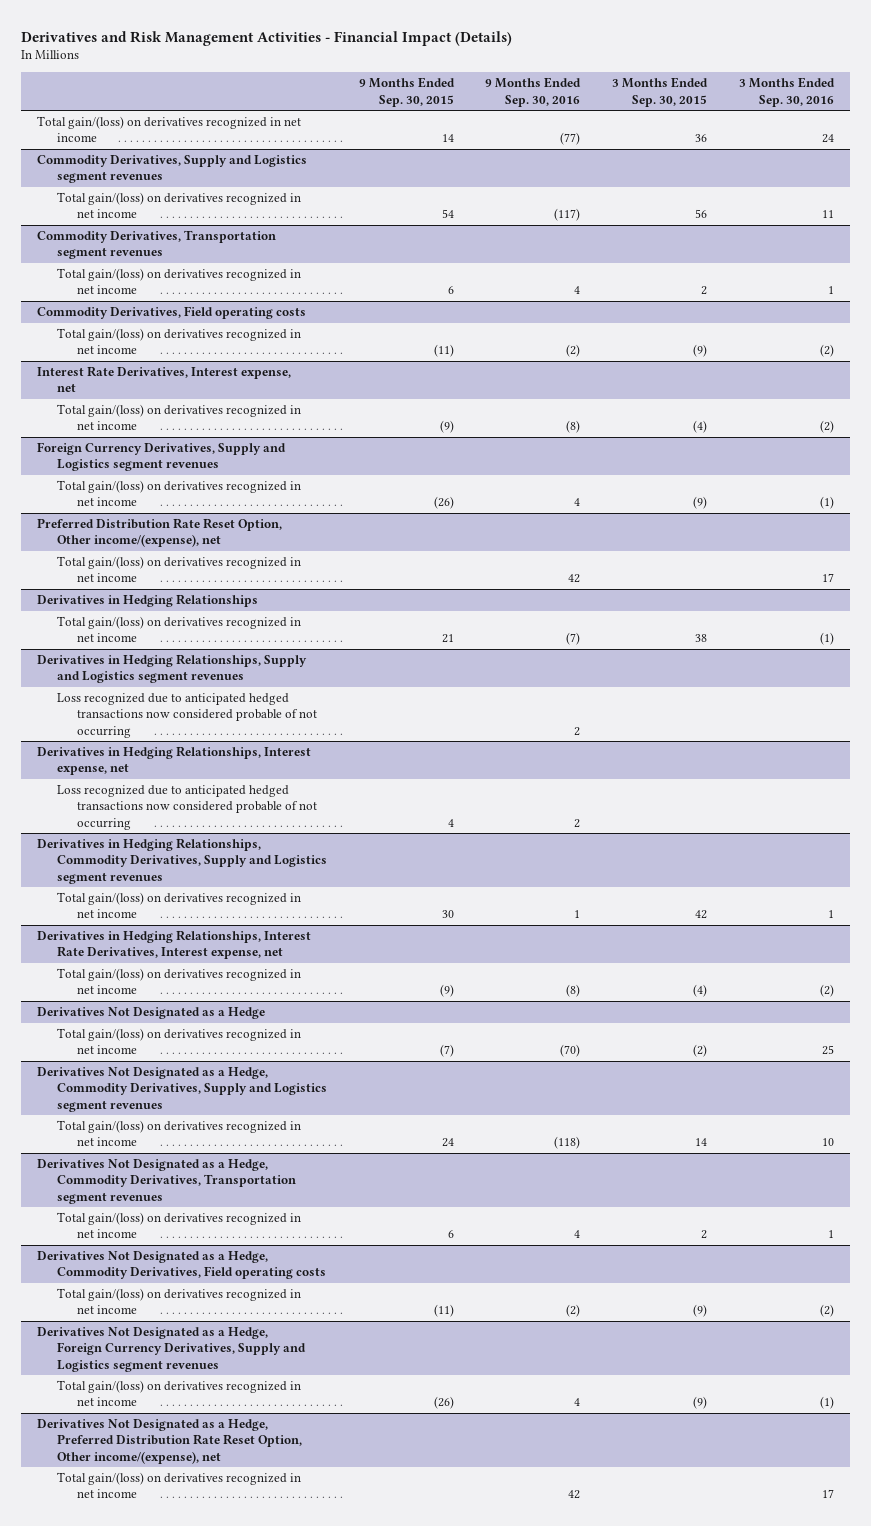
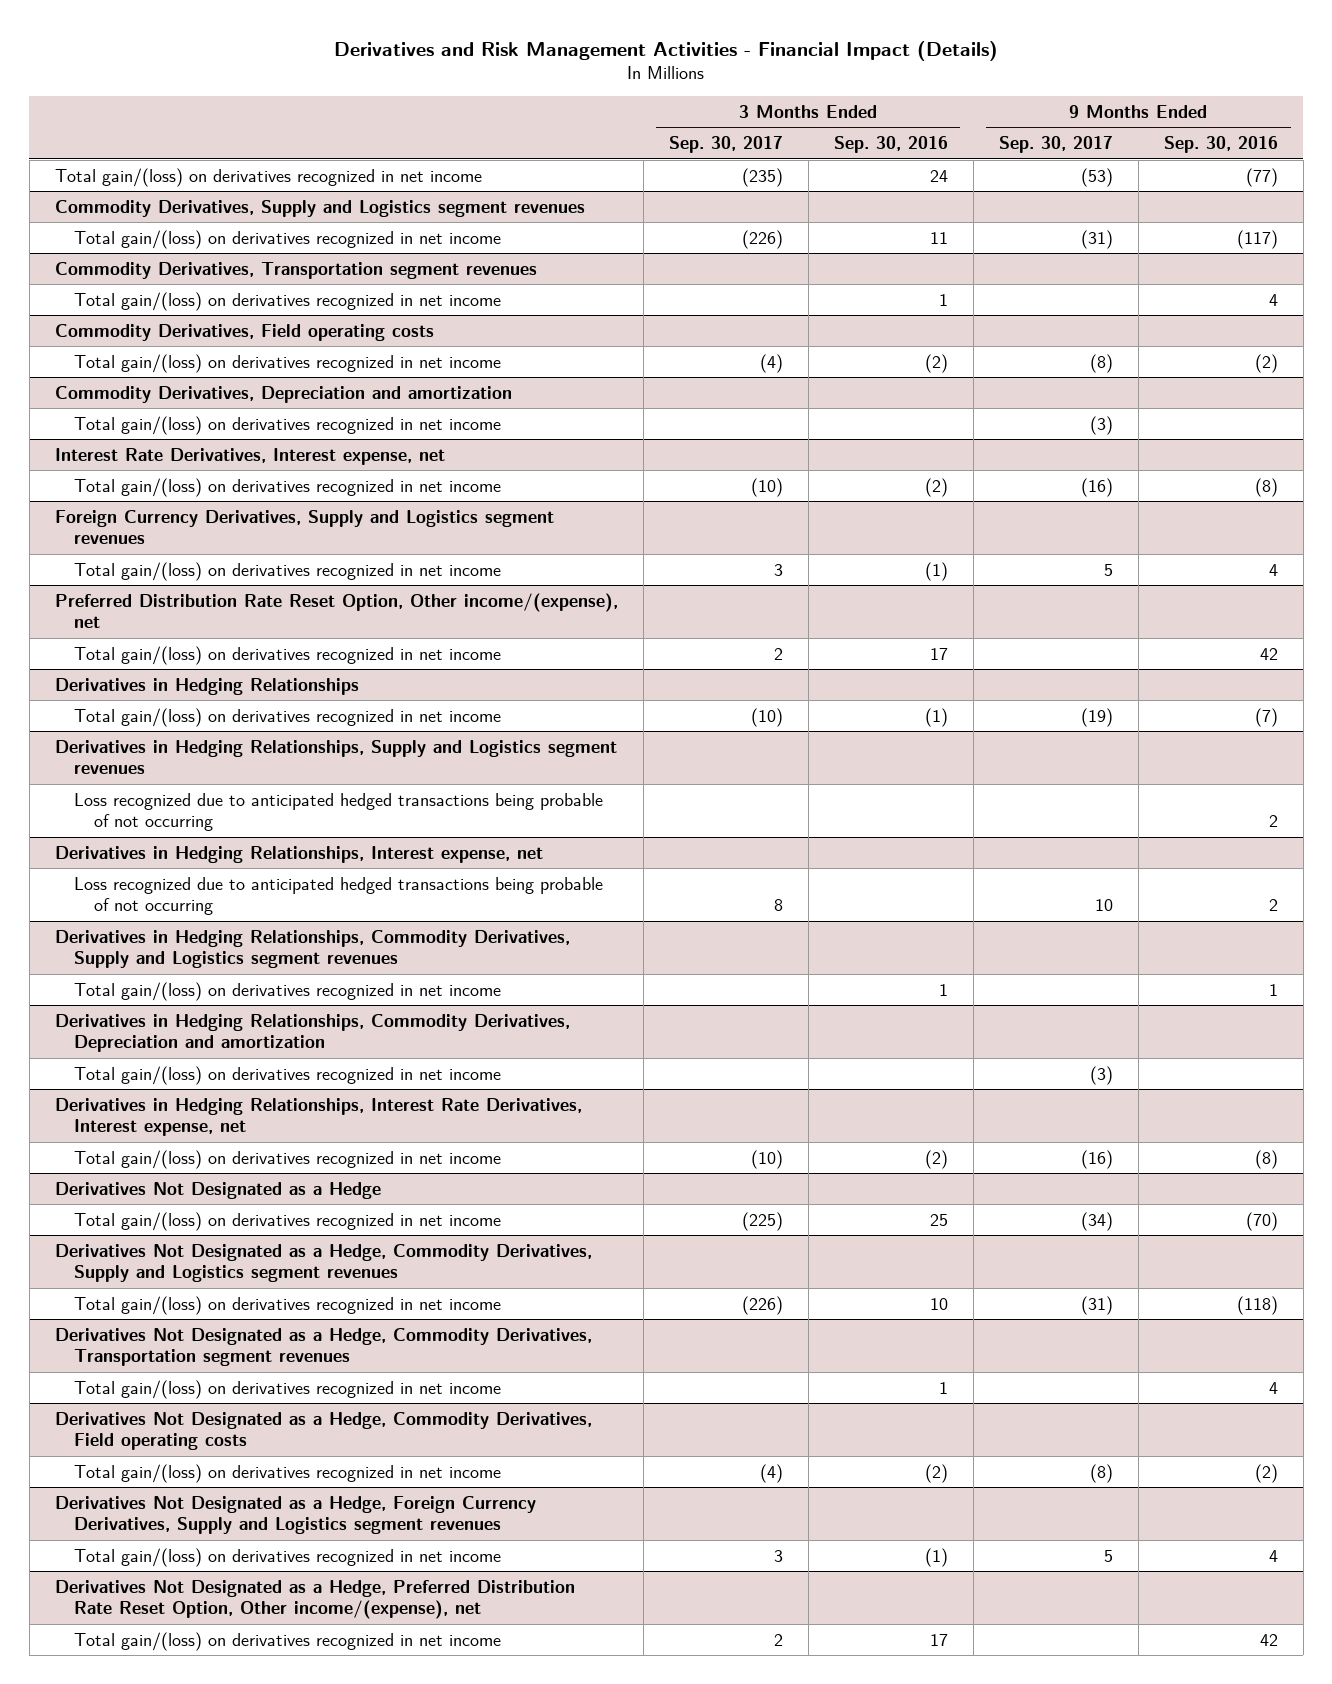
[358,77,455,107] 9 Months Ended Sep. 30, 2015 -> none
[612,77,709,107] 3 Months Ended Sep. 30, 2015 -> none
none -> [668,136,783,154] Sep. 30, 2017
none -> [998,136,1113,154] Sep. 30, 2017
none -> [54,385,512,403] Commodity Derivatives, Depreciation and amortization
none -> [74,415,502,435] Total gain/(loss) on derivatives recognized in net income
[57,693,318,738] Loss recognized due to anticipated hedged transactions now considered probable of not occurring -> [74,792,604,832] Loss recognized due to anticipated hedged transactions being probable of not occurring
[57,785,318,830] Loss recognized due to anticipated hedged transactions now considered probable of not occurring -> [74,876,604,916] Loss recognized due to anticipated hedged transactions being probable of not occurring
none -> [54,1013,570,1053] Derivatives in Hedging Relationships, Commodity Derivatives, Depreciation and amortization
none -> [74,1065,502,1085] Total gain/(loss) on derivatives recognized in net income

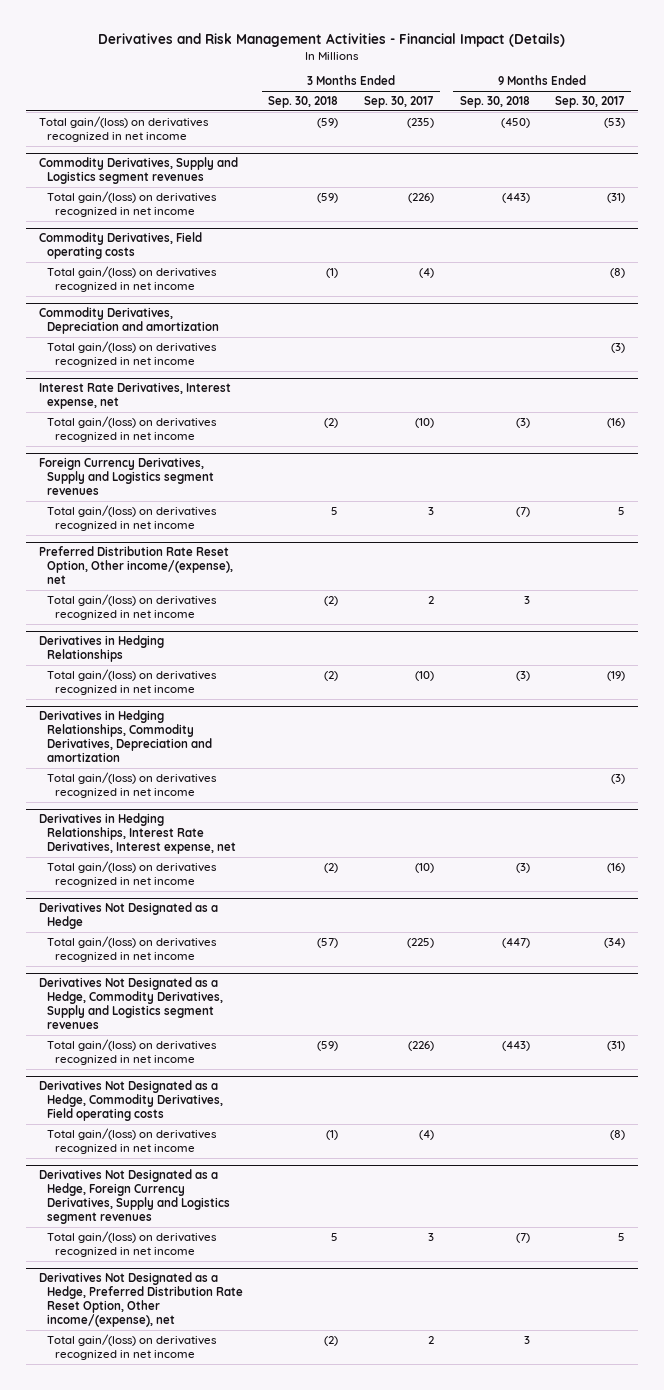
[833,136,948,154] Sep. 30, 2016 -> none
[1163,136,1278,154] Sep. 30, 2016 -> none
none -> [268,96,339,109] Sep. 30, 2018
none -> [459,96,530,109] Sep. 30, 2018
[54,261,537,279] Commodity Derivatives, Transportation segment revenues -> none
[74,291,502,311] Total gain/(loss) on derivatives recognized in net income -> none
[54,739,617,775] Derivatives in Hedging Relationships, Supply and Logistics segment revenues -> none
[74,792,604,832] Loss recognized due to anticipated hedged transactions being probable of not occurring -> none
[54,845,543,863] Derivatives in Hedging Relationships, Interest expense, net -> none
[74,876,604,916] Loss recognized due to anticipated hedged transactions being probable of not occurring -> none
[54,929,570,969] Derivatives in Hedging Relationships, Commodity Derivatives, Supply and Logistics segment revenues -> none
[74,981,502,1001] Total gain/(loss) on derivatives recognized in net income -> none
[54,1327,592,1367] Derivatives Not Designated as a Hedge, Commodity Derivatives, Transportation segment revenues -> none
[74,1379,502,1399] Total gain/(loss) on derivatives recognized in net income -> none

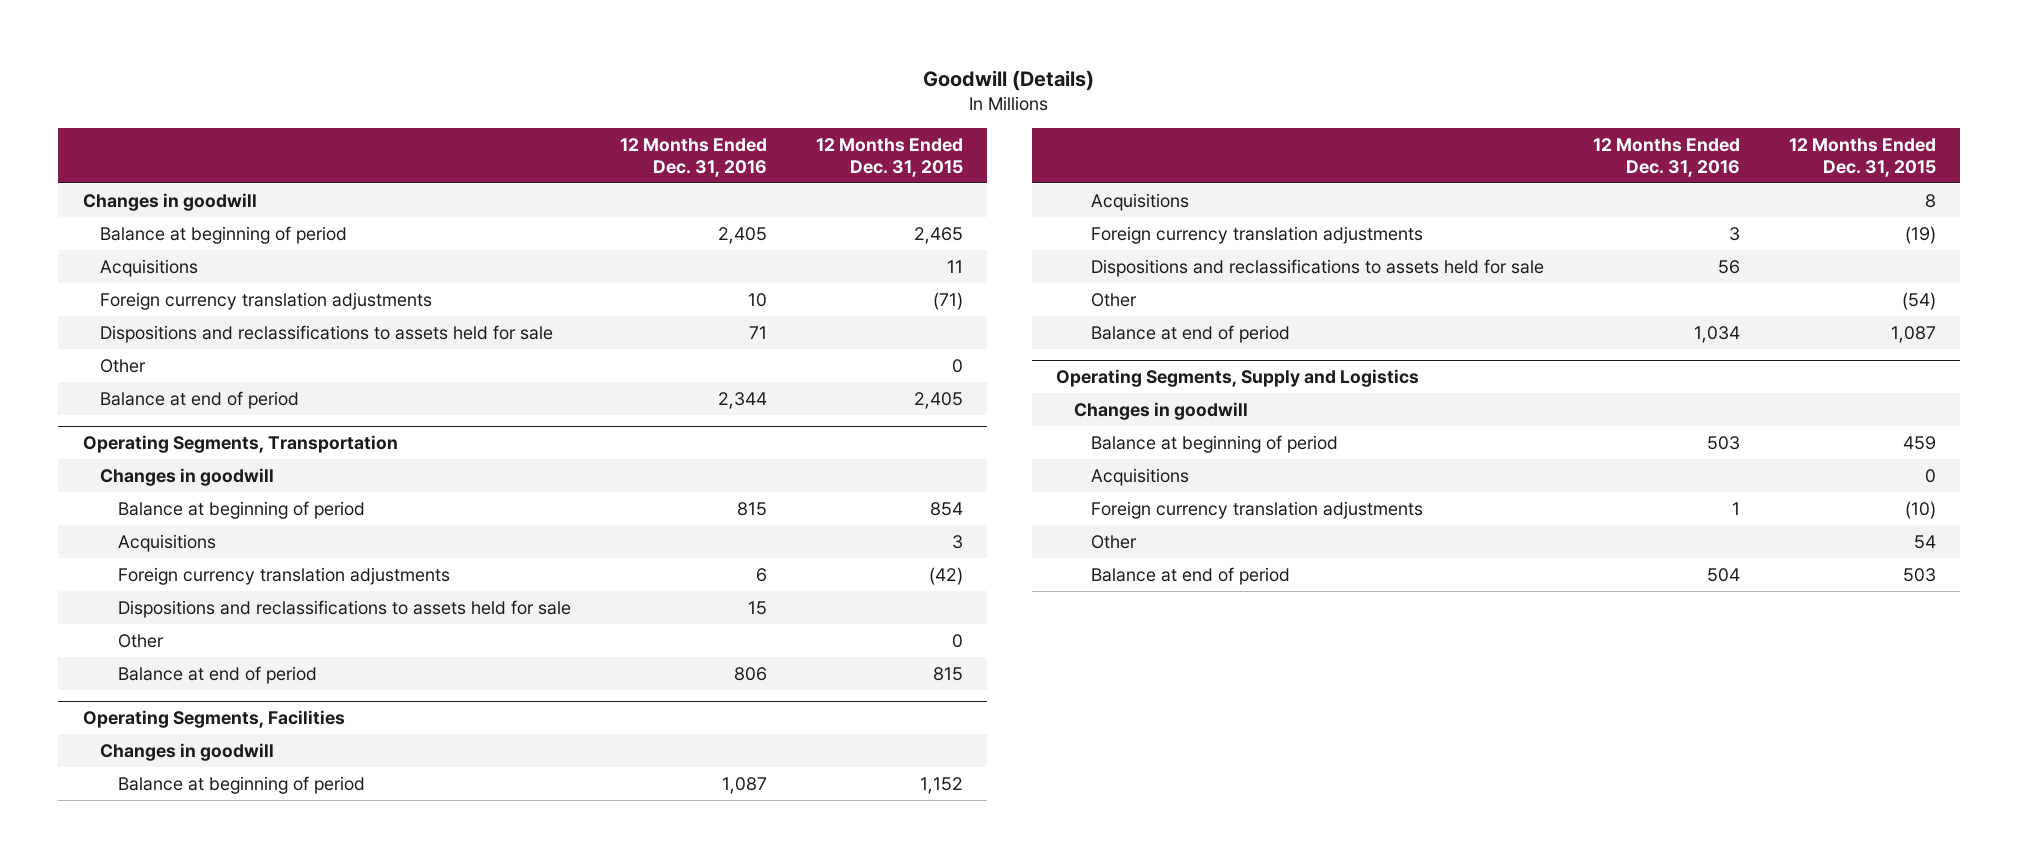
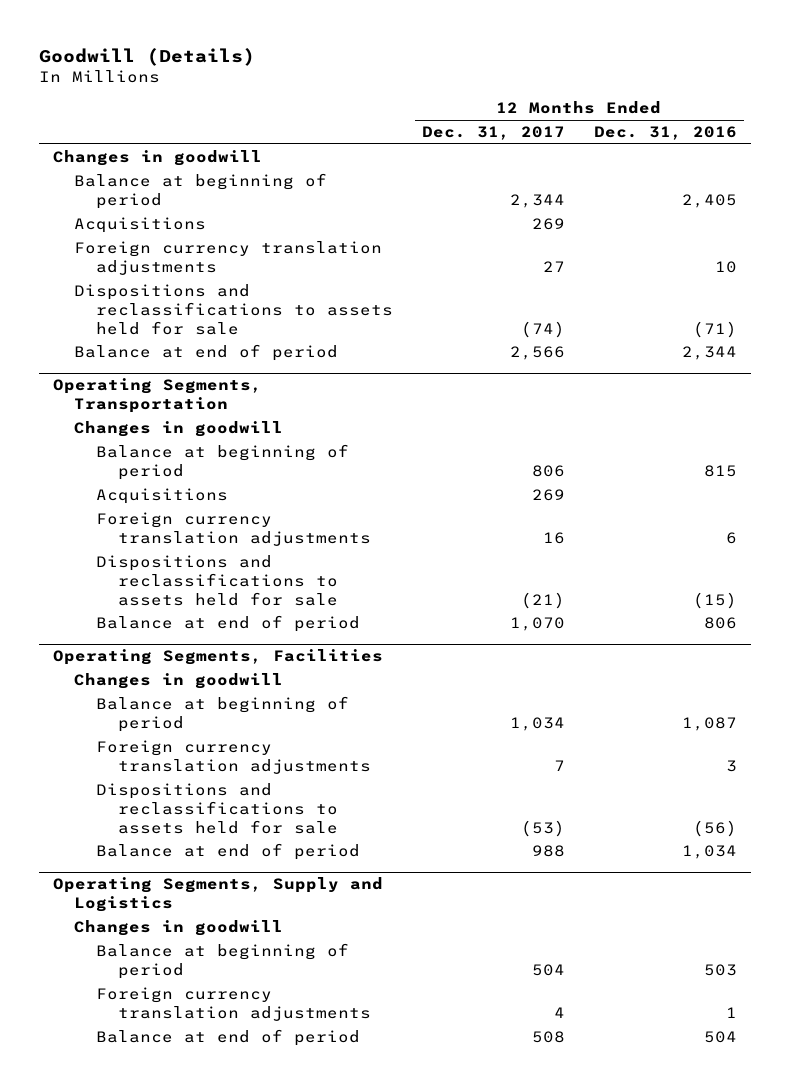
[815,137,963,177] 12 Months Ended Dec. 31, 2015 -> none
none -> [421,126,565,141] Dec. 31, 2017
[100,358,147,373] Other -> none
[748,325,767,339] 71 -> [692,320,737,338] (71)
[117,633,164,648] Other -> none
[747,600,767,615] 15 -> [692,591,737,609] (15)
[1090,192,1189,211] Acquisitions -> none
[1090,292,1137,307] Other -> none
[1717,259,1740,274] 56 -> [692,819,737,837] (56)
[1090,467,1189,486] Acquisitions -> none
[1090,534,1137,549] Other -> none

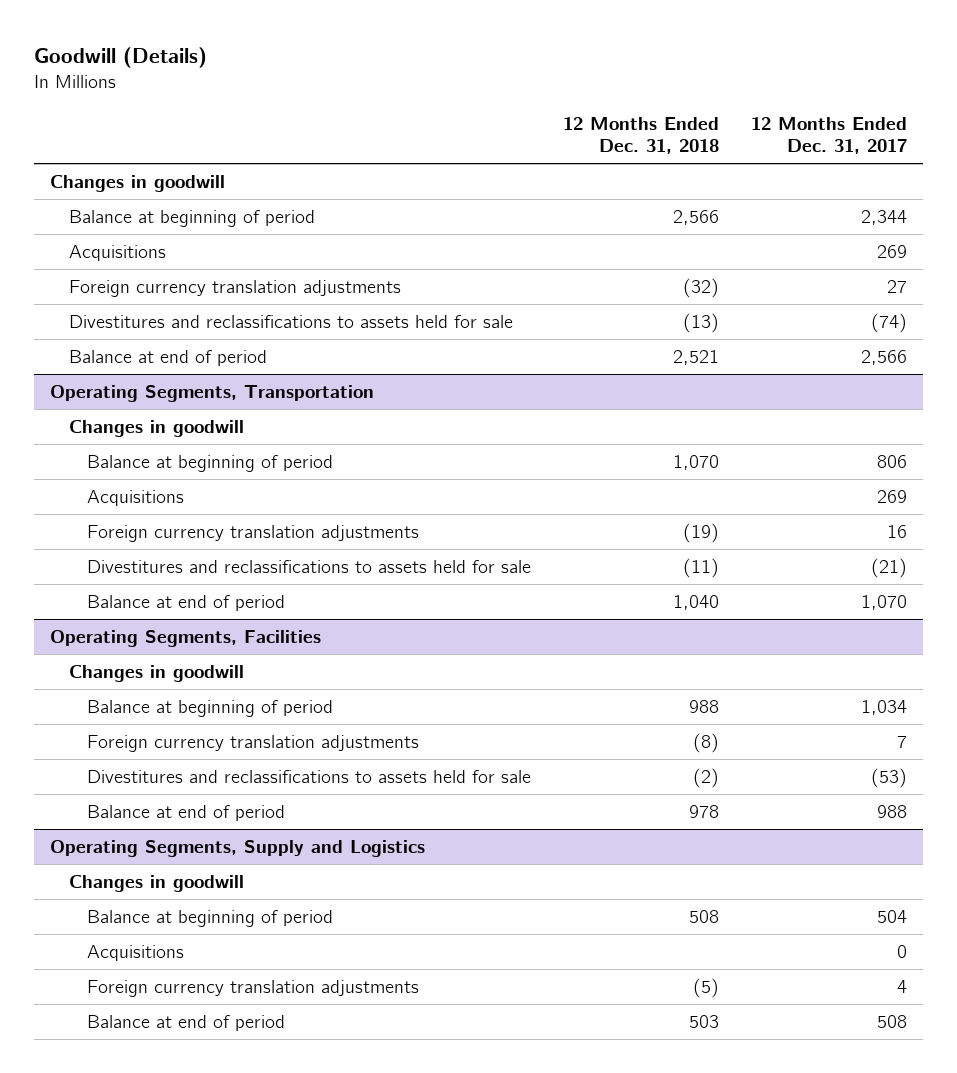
[593,126,737,141] Dec. 31, 2016 -> none
none -> [562,117,719,155] 12 Months Ended Dec. 31, 2018
[74,284,394,335] Dispositions and reclassifications to assets held for sale -> [68,314,513,328] Divestitures and reclassifications to assets held for sale
[96,555,338,606] Dispositions and reclassifications to assets held for sale -> [86,559,531,573] Divestitures and reclassifications to assets held for sale
[96,783,338,834] Dispositions and reclassifications to assets held for sale -> [86,769,531,783] Divestitures and reclassifications to assets held for sale
none -> [86,944,184,961] Acquisitions

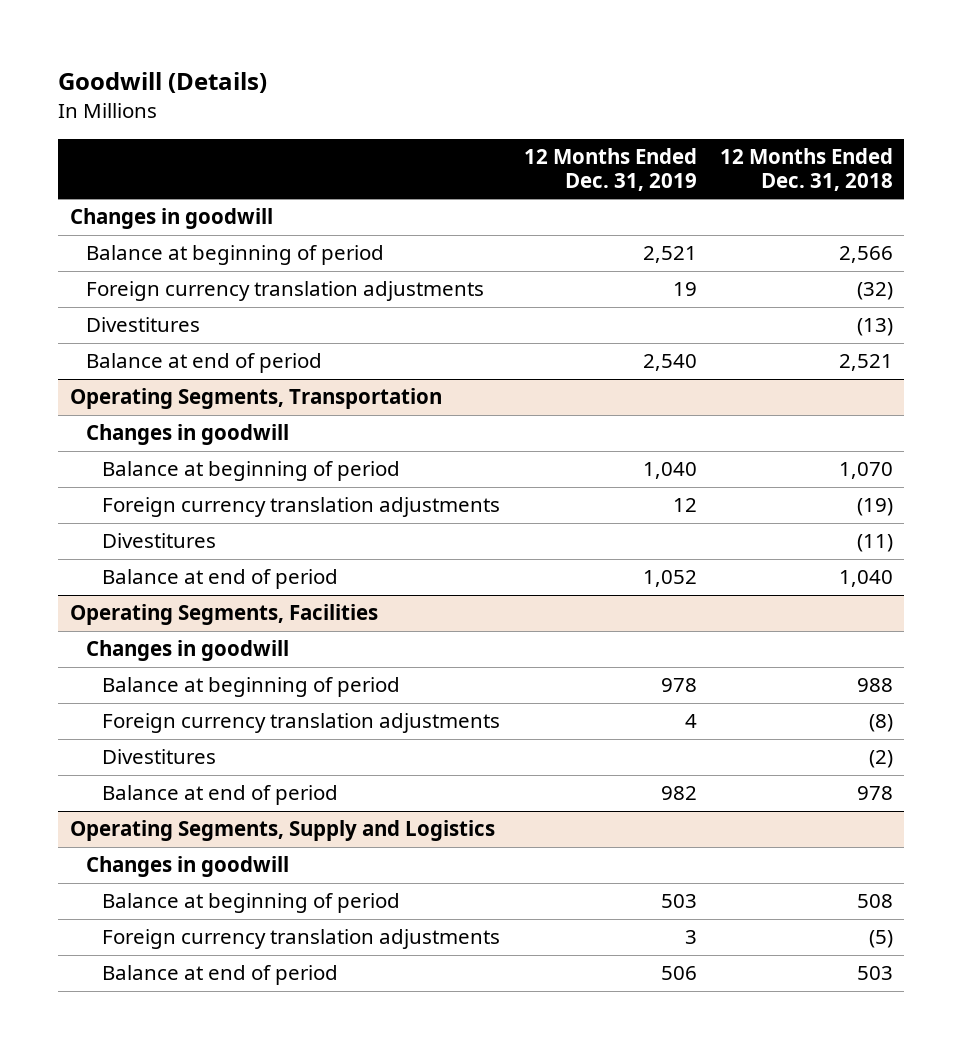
[750,117,907,155] 12 Months Ended Dec. 31, 2017 -> none
none -> [523,148,697,191] 12 Months Ended Dec. 31, 2019
[68,244,166,261] Acquisitions -> none
[68,314,513,328] Divestitures and reclassifications to assets held for sale -> [86,317,201,333] Divestitures
[86,489,184,506] Acquisitions -> none
[86,559,531,573] Divestitures and reclassifications to assets held for sale -> [102,533,217,549] Divestitures
[86,769,531,783] Divestitures and reclassifications to assets held for sale -> [102,749,217,765] Divestitures
[86,944,184,961] Acquisitions -> none

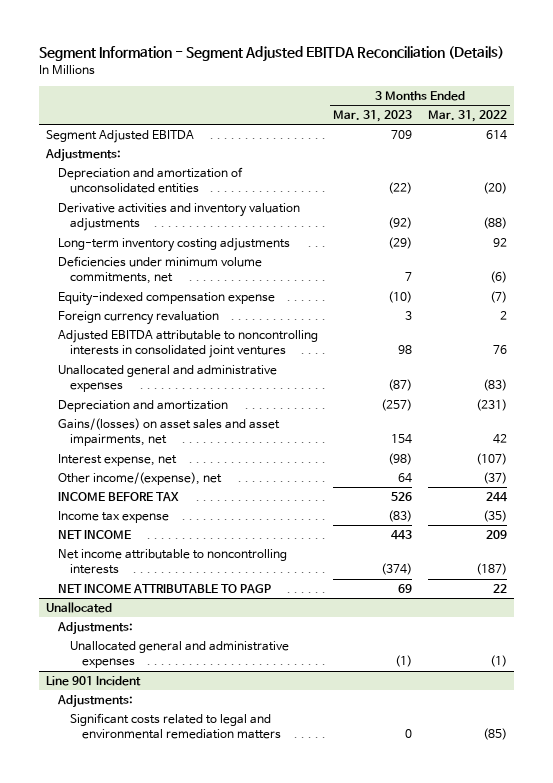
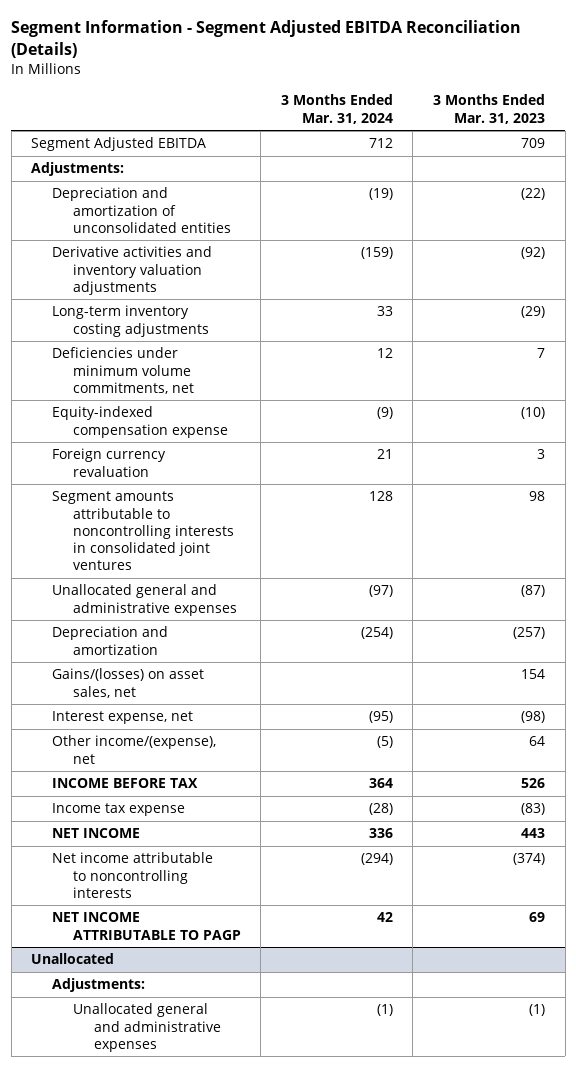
[427,109,507,122] Mar. 31, 2022 -> none
none -> [280,94,393,124] 3 Months Ended Mar. 31, 2024
[58,329,319,359] Adjusted EBITDA attributable to noncontrolling interests in consolidated joint ventures -> [52,491,234,571] Segment amounts attributable to noncontrolling interests in consolidated joint ventures
[58,417,281,447] Gains/(losses) on asset sales and asset impairments, net -> [52,668,205,698] Gains/(losses) on asset sales, net
[46,675,142,686] Line 901 Incident -> none
[57,693,134,708] Adjustments: -> none
[70,712,282,740] Significant costs related to legal and environmental remediation matters -> none

